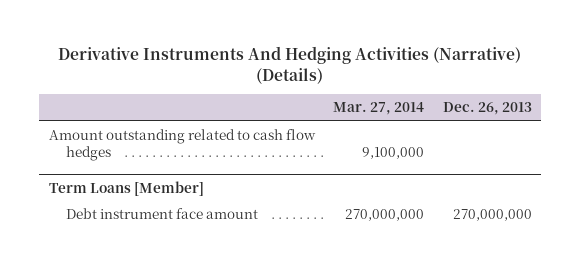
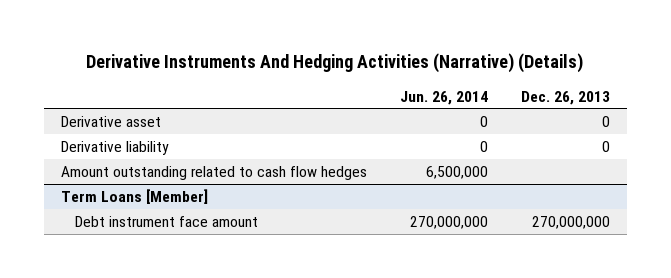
[333,102,425,116] Mar. 27, 2014 -> none
none -> [399,90,488,105] Jun. 26, 2014
none -> [60,115,161,127] Derivative asset
none -> [60,140,169,155] Derivative liability

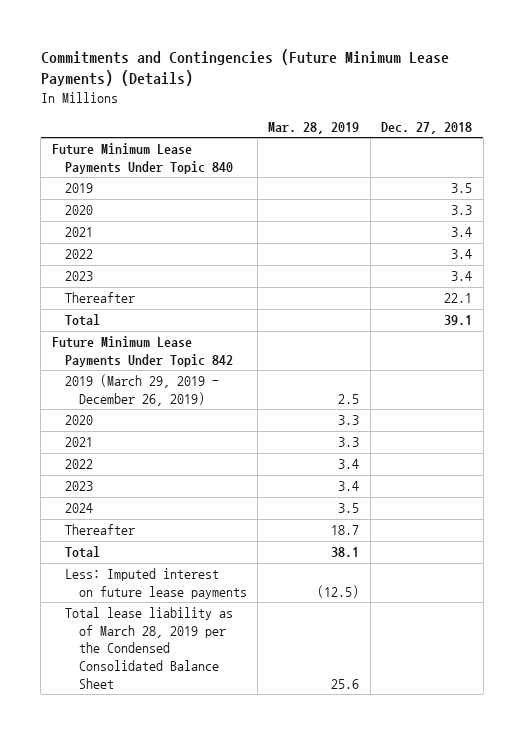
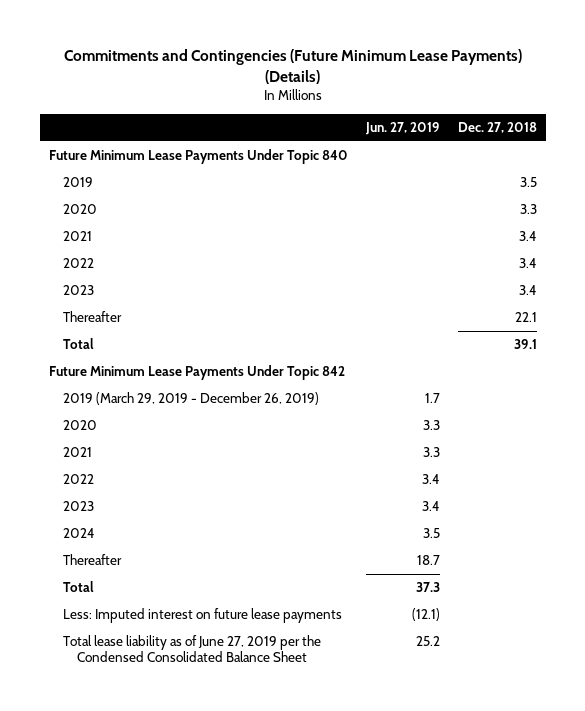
[268,121,360,134] Mar. 28, 2019 -> none
none -> [364,122,440,136] Jun. 27, 2019
[65,607,234,689] Total lease liability as of March 28, 2019 per the Condensed Consolidated Balance Sheet -> [62,635,321,663] Total lease liability as of June 27, 2019 per the Condensed Consolidated Balance Sheet

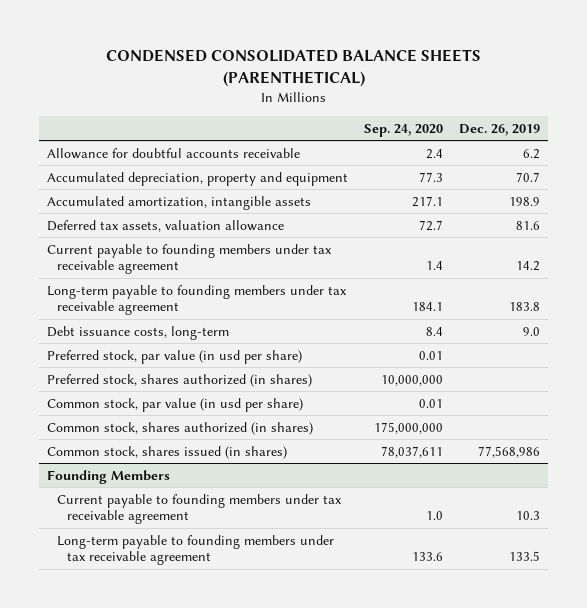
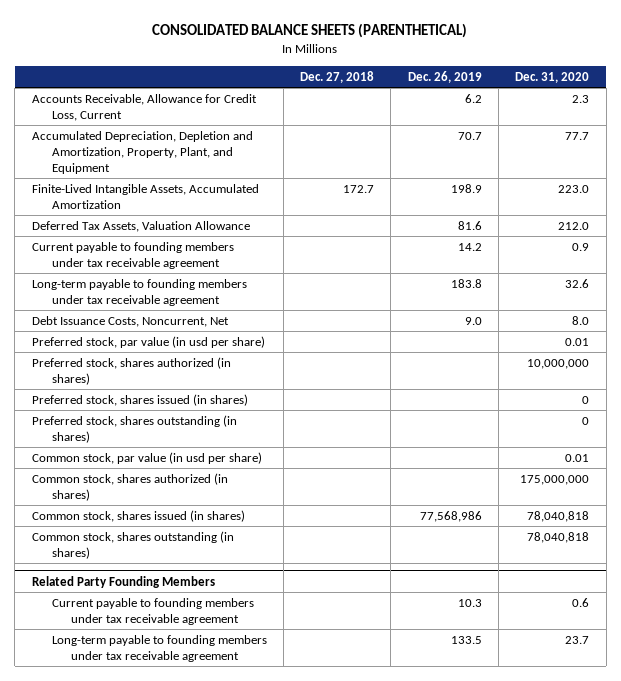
[105,49,481,88] CONDENSED CONSOLIDATED BALANCE SHEETS (PARENTHETICAL) -> [152,23,468,39] CONSOLIDATED BALANCE SHEETS (PARENTHETICAL)
[364,123,444,137] Sep. 24, 2020 -> none
none -> [300,71,375,84] Dec. 27, 2018
none -> [515,72,590,84] Dec. 31, 2020
[47,147,301,159] Allowance for doubtful accounts receivable -> [31,93,257,121] Accounts Receivable, Allowance for Credit Loss, Current
[47,171,349,186] Accumulated depreciation, property and equipment -> [31,130,253,174] Accumulated Depreciation, Depletion and Amortization, Property, Plant, and Equipment
[47,195,312,210] Accumulated amortization, intangible assets -> [31,183,259,209] Finite-Lived Intangible Assets, Accumulated Amortization
[47,219,285,232] Deferred tax assets, valuation allowance -> [31,220,250,232] Deferred Tax Assets, Valuation Allowance
[47,325,230,340] Debt issuance costs, long-term -> [31,315,229,327] Debt Issuance Costs, Noncurrent, Net
none -> [31,393,248,406] Preferred stock, shares issued (in shares)
none -> [31,414,237,443] Preferred stock, shares outstanding (in shares)
none -> [31,530,234,559] Common stock, shares outstanding (in shares)
[47,469,171,484] Founding Members -> [31,575,215,588] Related Party Founding Members

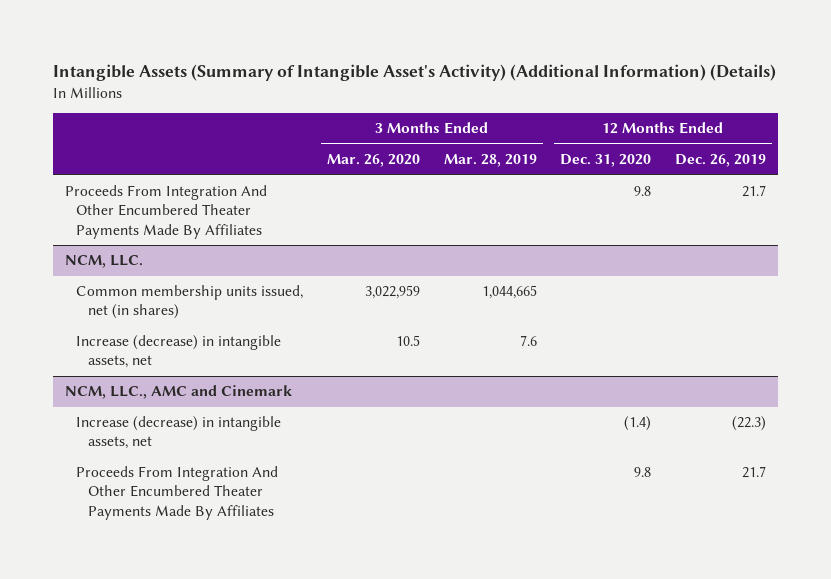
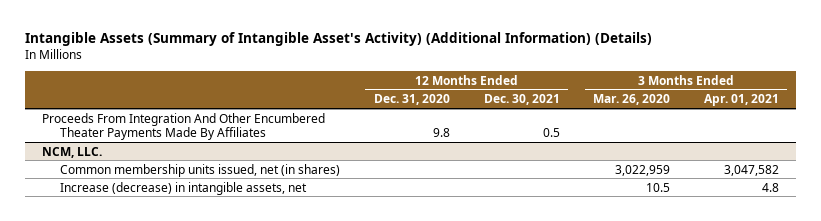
[443,154,537,168] Mar. 28, 2019 -> none
[674,154,766,168] Dec. 26, 2019 -> none
none -> [483,94,560,106] Dec. 30, 2021
none -> [703,94,779,107] Apr. 01, 2021
[64,385,292,400] NCM, LLC., AMC and Cinemark -> none
[76,416,282,450] Increase (decrease) in intangible assets, net -> none
[76,466,279,520] Proceeds From Integration And Other Encumbered Theater Payments Made By Affiliates -> none

